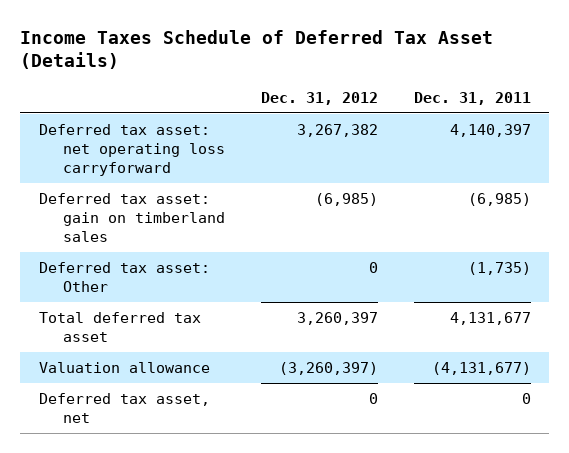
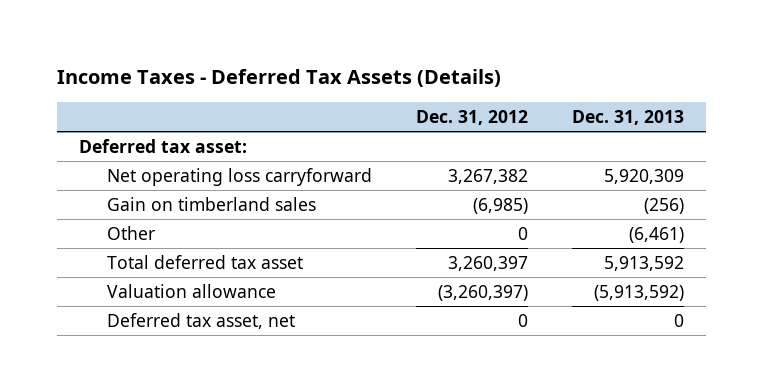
[20,29,494,70] Income Taxes Schedule of Deferred Tax Asset (Details) -> [56,69,501,88] Income Taxes - Deferred Tax Assets (Details)
[413,92,531,106] Dec. 31, 2011 -> none
none -> [571,109,684,125] Dec. 31, 2013
none -> [78,138,247,153] Deferred tax asset:
[38,123,225,177] Deferred tax asset: net operating loss carryforward -> [106,167,372,186] Net operating loss carryforward
[38,192,225,243] Deferred tax asset: gain on timberland sales -> [106,196,316,211] Gain on timberland sales
[38,261,210,293] Deferred tax asset: Other -> [106,225,155,240] Other

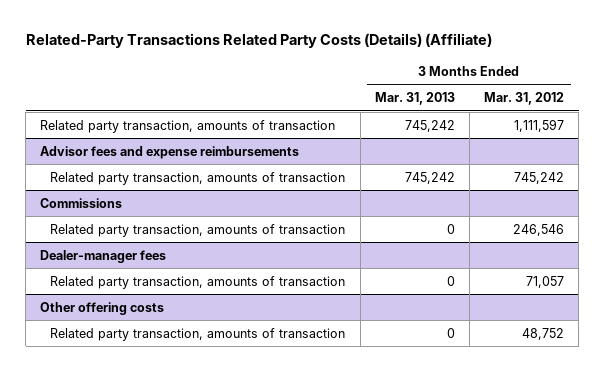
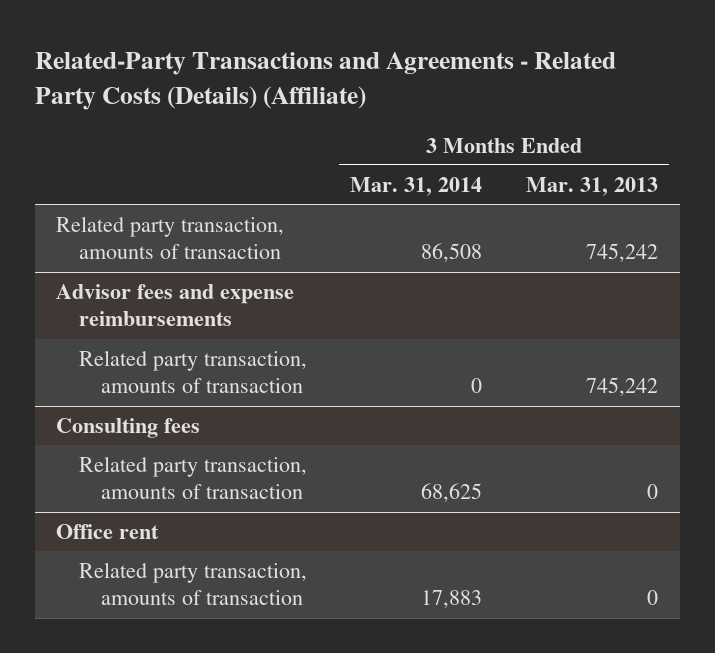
[25,33,492,49] Related-Party Transactions Related Party Costs (Details) (Affiliate) -> [34,52,616,110] Related-Party Transactions and Agreements - Related Party Costs (Details) (Affiliate)
[483,92,564,106] Mar. 31, 2012 -> none
none -> [350,176,483,196] Mar. 31, 2014
[40,197,123,208] Commissions -> none
[50,223,346,237] Related party transaction, amounts of transaction -> none
[40,249,167,263] Dealer-manager fees -> none
none -> [56,417,201,438] Consulting fees
[40,301,165,315] Other offering costs -> none
none -> [56,523,160,539] Office rent

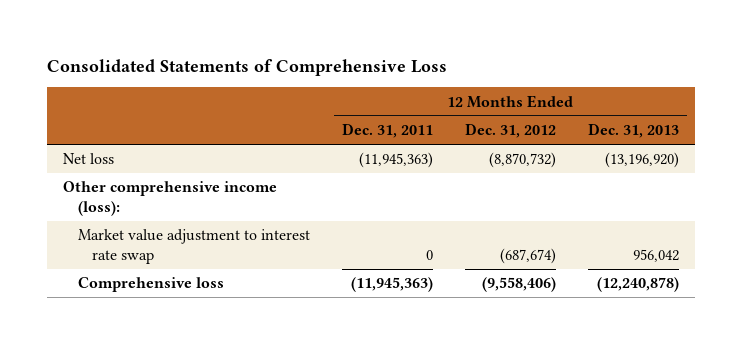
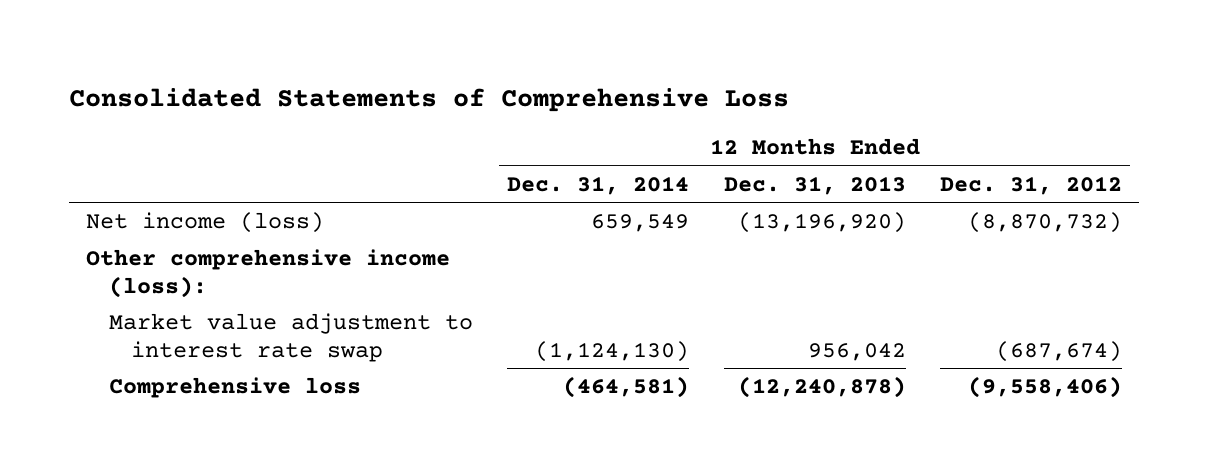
[341,123,433,139] Dec. 31, 2011 -> none
none -> [507,175,690,195] Dec. 31, 2014
[63,153,115,165] Net loss -> [86,212,325,234] Net income (loss)

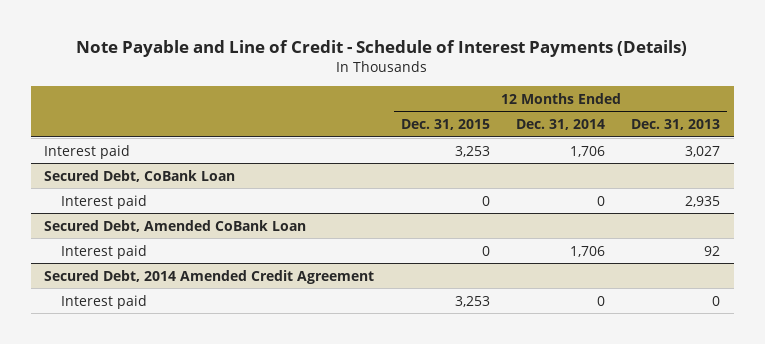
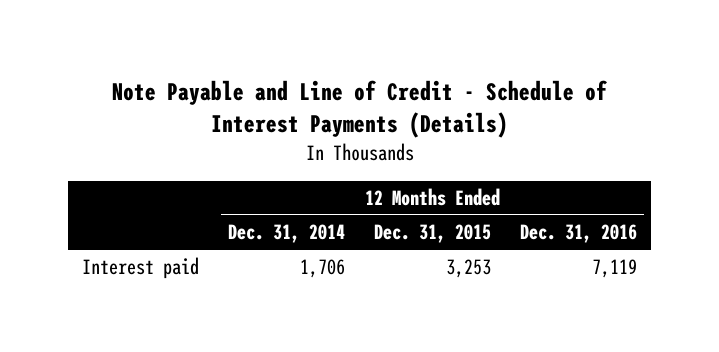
[631,119,721,131] Dec. 31, 2013 -> none
none -> [519,224,637,244] Dec. 31, 2016
[44,169,236,182] Secured Debt, CoBank Loan -> none
[60,194,147,209] Interest paid -> none
[44,219,307,232] Secured Debt, Amended CoBank Loan -> none
[60,244,147,259] Interest paid -> none
[44,269,375,284] Secured Debt, 2014 Amended Credit Agreement -> none
[60,294,147,309] Interest paid -> none

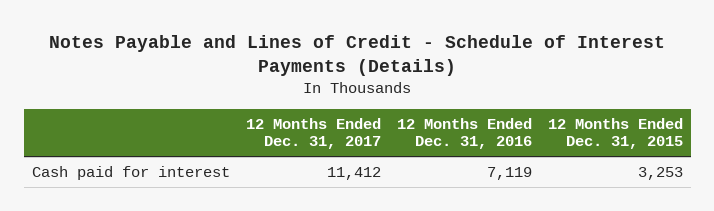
[111,80,607,139] Note Payable and Line of Credit - Schedule of Interest Payments (Details) -> [49,34,666,76] Notes Payable and Lines of Credit - Schedule of Interest Payments (Details)
[228,224,346,244] Dec. 31, 2014 -> none
none -> [245,117,381,150] 12 Months Ended Dec. 31, 2017
[82,257,200,280] Interest paid -> [31,165,230,180] Cash paid for interest

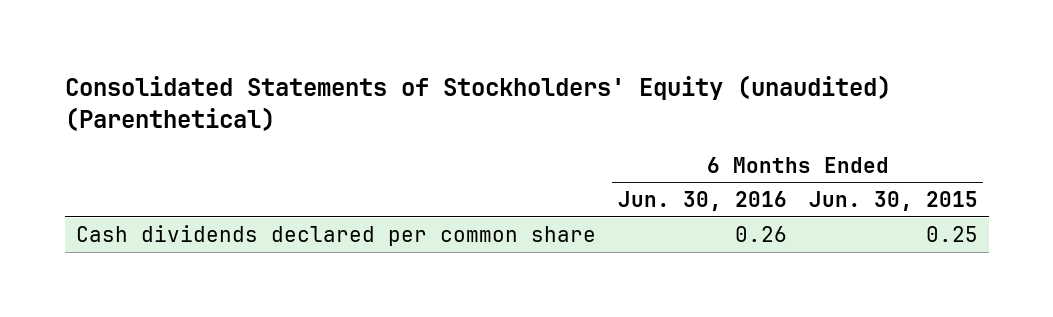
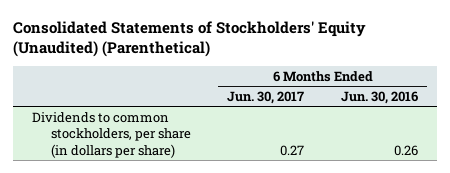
[64,75,891,132] Consolidated Statements of Stockholders' Equity (unaudited) (Parenthetical) -> [13,21,367,58] Consolidated Statements of Stockholders' Equity (Unaudited) (Parenthetical)
[808,191,978,212] Jun. 30, 2015 -> none
none -> [227,90,305,104] Jun. 30, 2017
[75,225,596,247] Cash dividends declared per common share -> [31,111,191,158] Dividends to common stockholders, per share (in dollars per share)

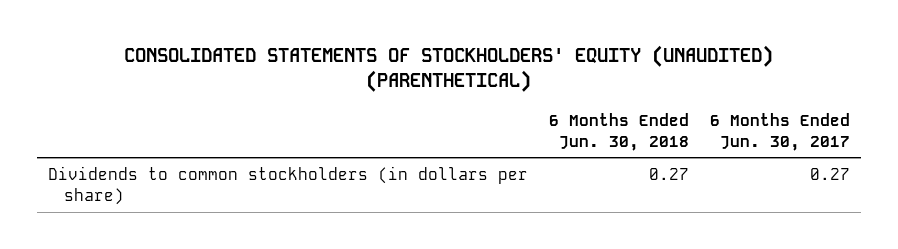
[13,21,367,58] Consolidated Statements of Stockholders' Equity (Unaudited) (Parenthetical) -> [124,45,774,93] CONSOLIDATED STATEMENTS OF STOCKHOLDERS' EQUITY (UNAUDITED) (PARENTHETICAL)
[341,90,419,104] Jun. 30, 2016 -> none
none -> [549,112,690,151] 6 Months Ended Jun. 30, 2018
[31,111,191,158] Dividends to common stockholders, per share (in dollars per share) -> [47,166,528,206] Dividends to common stockholders (in dollars per share)

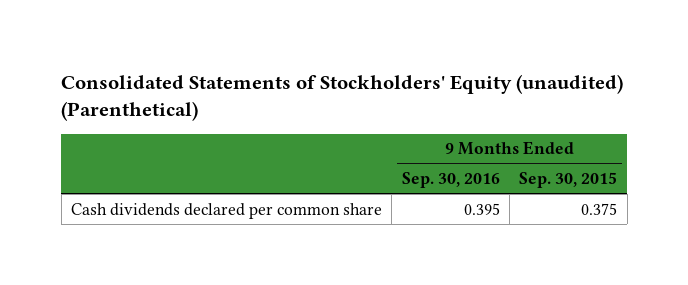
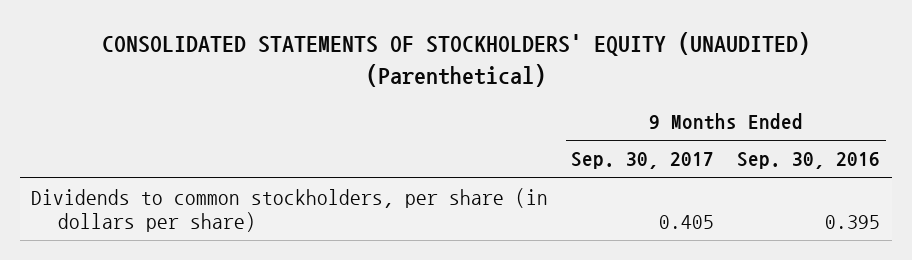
[61,73,624,122] Consolidated Statements of Stockholders' Equity (unaudited) (Parenthetical) -> [101,32,810,87] CONSOLIDATED STATEMENTS OF STOCKHOLDERS' EQUITY (UNAUDITED) (Parenthetical)
[519,172,618,189] Sep. 30, 2015 -> none
none -> [571,152,715,170] Sep. 30, 2017
[70,202,382,219] Cash dividends declared per common share -> [31,188,549,233] Dividends to common stockholders, per share (in dollars per share)

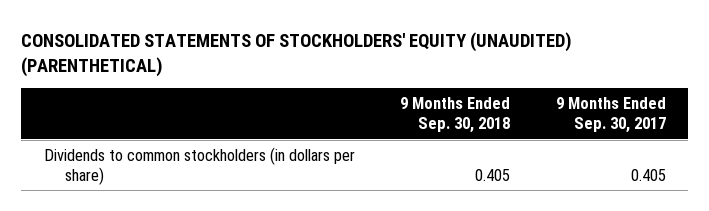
[101,32,810,87] CONSOLIDATED STATEMENTS OF STOCKHOLDERS' EQUITY (UNAUDITED) (Parenthetical) -> [21,31,573,77] CONSOLIDATED STATEMENTS OF STOCKHOLDERS' EQUITY (UNAUDITED) (PARENTHETICAL)
[737,152,881,170] Sep. 30, 2016 -> none
none -> [400,96,511,134] 9 Months Ended Sep. 30, 2018
[31,188,549,233] Dividends to common stockholders, per share (in dollars per share) -> [43,146,355,186] Dividends to common stockholders (in dollars per share)

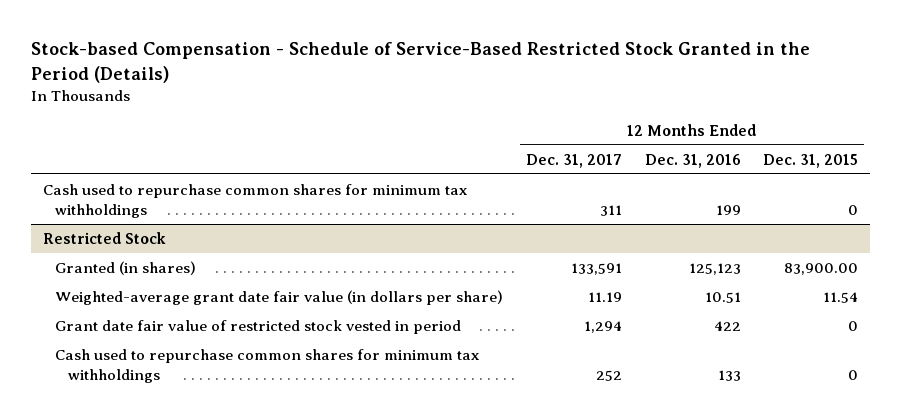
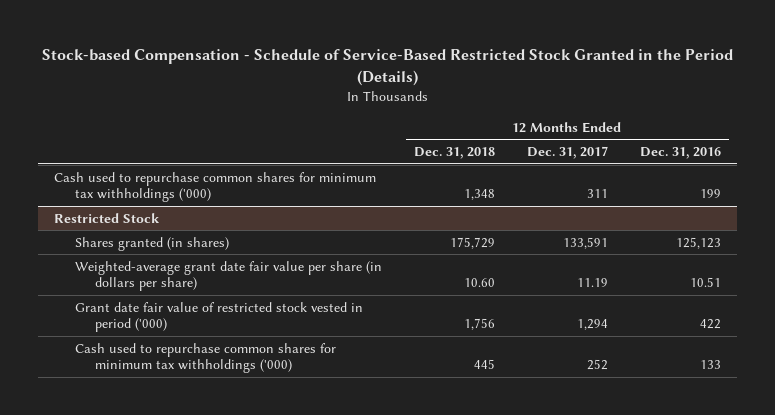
[763,153,859,168] Dec. 31, 2015 -> none
none -> [413,146,495,159] Dec. 31, 2018
[42,183,467,218] Cash used to repurchase common shares for minimum tax withholdings -> [54,171,377,203] Cash used to repurchase common shares for minimum tax withholdings ('000)
[55,260,197,275] Granted (in shares) -> [74,236,229,251] Shares granted (in shares)
[55,289,504,305] Weighted-average grant date fair value (in dollars per share) -> [74,260,382,292] Weighted-average grant date fair value per share (in dollars per share)
[55,319,462,334] Grant date fair value of restricted stock vested in period -> [74,301,363,333] Grant date fair value of restricted stock vested in period ('000)
[55,348,480,383] Cash used to repurchase common shares for minimum tax withholdings -> [74,342,336,374] Cash used to repurchase common shares for minimum tax withholdings ('000)

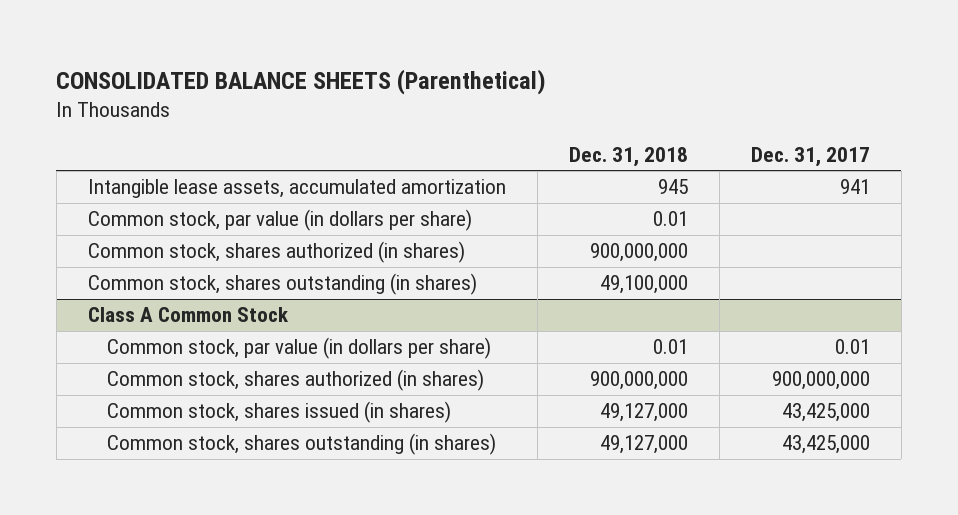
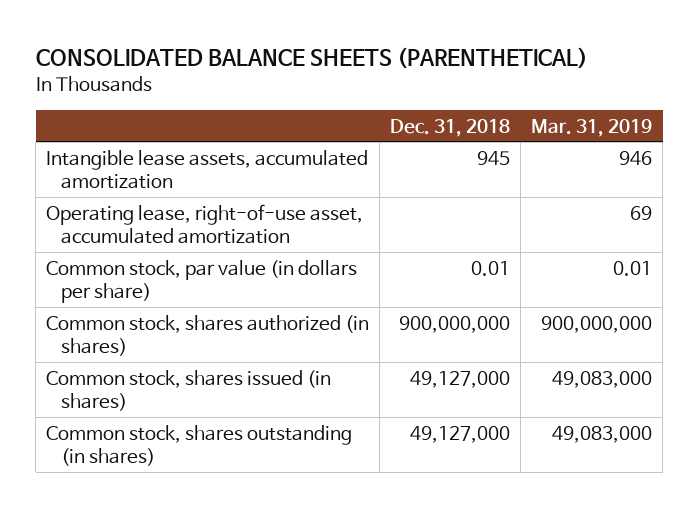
[56,69,547,96] CONSOLIDATED BALANCE SHEETS (Parenthetical) -> [35,47,588,69] CONSOLIDATED BALANCE SHEETS (PARENTHETICAL)
[750,146,870,167] Dec. 31, 2017 -> none
none -> [531,118,653,137] Mar. 31, 2019
[87,209,472,232] Common stock, par value (in dollars per share) -> none
[87,241,465,264] Common stock, shares authorized (in shares) -> none
[87,273,477,296] Common stock, shares outstanding (in shares) -> none
[87,307,289,323] Class A Common Stock -> none
none -> [46,203,364,244] Operating lease, right-of-use asset, accumulated amortization

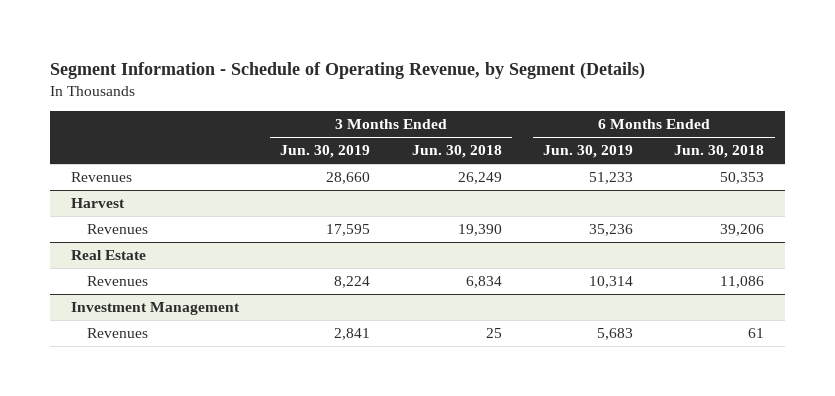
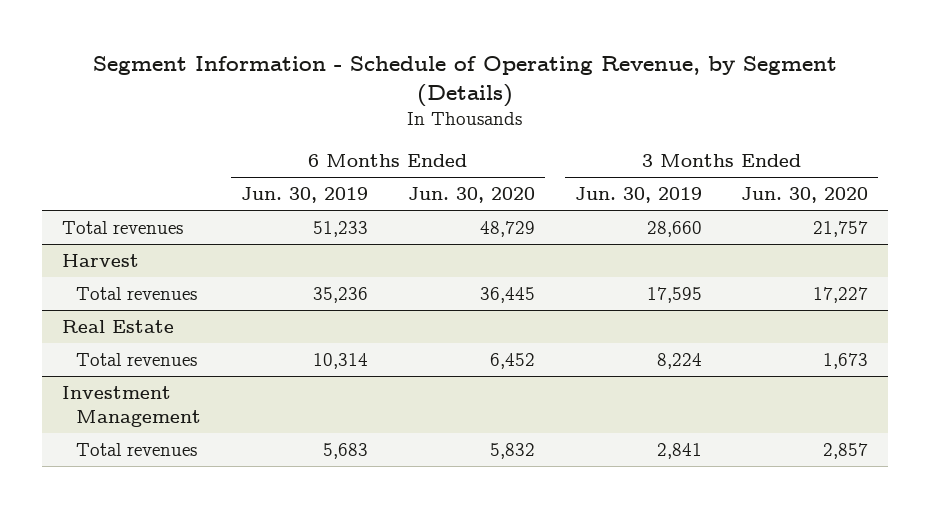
[411,145,502,159] Jun. 30, 2018 -> none
[674,145,765,159] Jun. 30, 2018 -> none
none -> [407,187,535,204] Jun. 30, 2020
none -> [741,187,869,204] Jun. 30, 2020
[71,172,133,183] Revenues -> [61,220,183,234] Total revenues
[87,224,149,235] Revenues -> [76,286,198,300] Total revenues
[87,276,149,287] Revenues -> [76,352,198,366] Total revenues
[87,328,149,339] Revenues -> [76,442,198,456] Total revenues

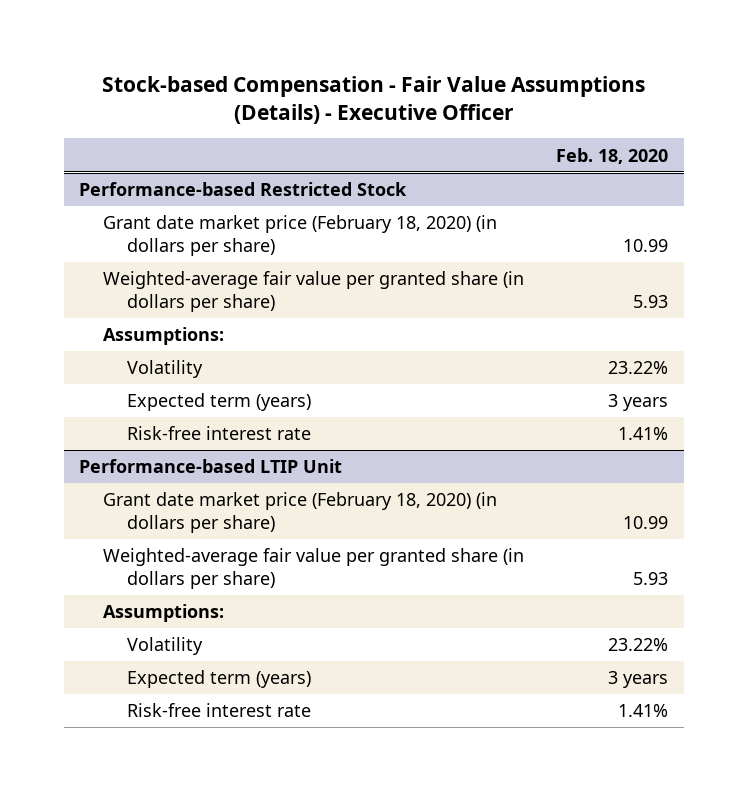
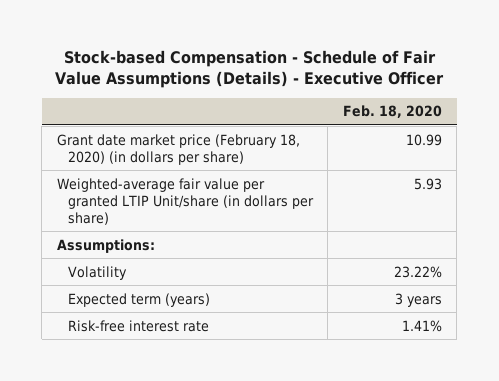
[101,75,645,125] Stock-based Compensation - Fair Value Assumptions (Details) - Executive Officer -> [55,50,445,89] Stock-based Compensation - Schedule of Fair Value Assumptions (Details) - Executive Officer
[79,182,408,197] Performance-based Restricted Stock -> none
[103,327,225,346] Assumptions: -> none
[127,360,204,379] Volatility -> none
[127,393,312,412] Expected term (years) -> none
[127,426,312,441] Risk-free interest rate -> none
[79,459,343,474] Performance-based LTIP Unit -> none
[103,492,498,533] Grant date market price (February 18, 2020) (in dollars per share) -> none
[103,548,525,589] Weighted-average fair value per granted share (in dollars per share) -> none
[103,271,525,312] Weighted-average fair value per granted share (in dollars per share) -> [57,177,314,225] Weighted-average fair value per granted LTIP Unit/share (in dollars per share)

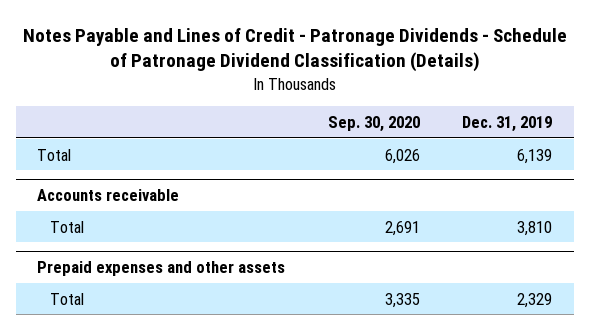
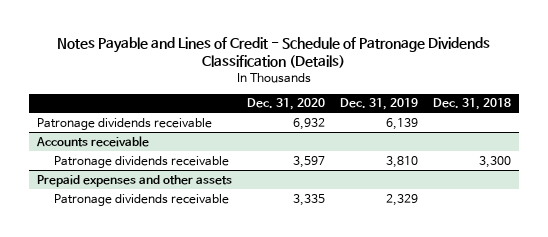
[22,27,567,73] Notes Payable and Lines of Credit - Patronage Dividends - Schedule of Patronage Dividend Classification (Details) -> [56,36,490,68] Notes Payable and Lines of Credit - Schedule of Patronage Dividends Classification (Details)
[327,115,420,132] Sep. 30, 2020 -> none
none -> [246,98,325,111] Dec. 31, 2020
none -> [433,98,512,111] Dec. 31, 2018
[37,148,72,161] Total -> [36,117,212,130] Patronage dividends receivable
[49,220,84,233] Total -> [54,155,230,168] Patronage dividends receivable
[49,292,84,305] Total -> [54,193,230,206] Patronage dividends receivable

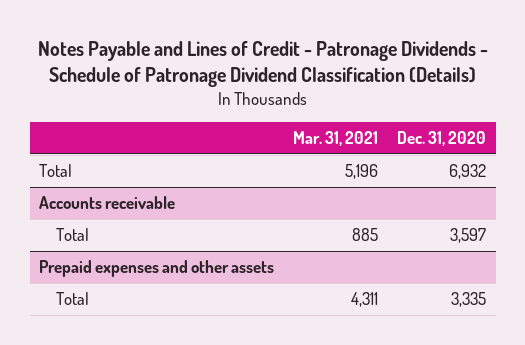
[56,36,490,68] Notes Payable and Lines of Credit - Schedule of Patronage Dividends Classification (Details) -> [37,40,488,87] Notes Payable and Lines of Credit - Patronage Dividends - Schedule of Patronage Dividend Classification (Details)
[339,98,418,111] Dec. 31, 2019 -> none
[433,98,512,111] Dec. 31, 2018 -> none
none -> [293,130,379,146] Mar. 31, 2021
[36,117,212,130] Patronage dividends receivable -> [39,164,73,178] Total
[54,155,230,168] Patronage dividends receivable -> [55,228,89,242] Total
[54,193,230,206] Patronage dividends receivable -> [55,292,89,306] Total

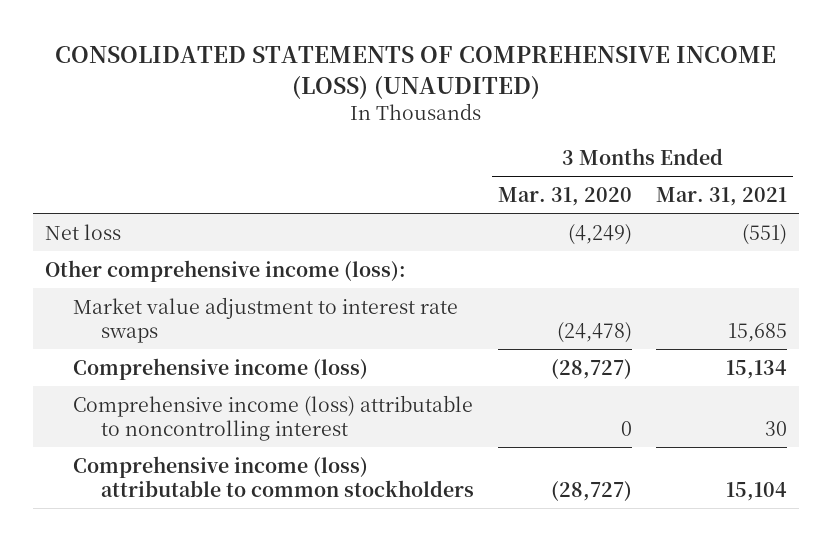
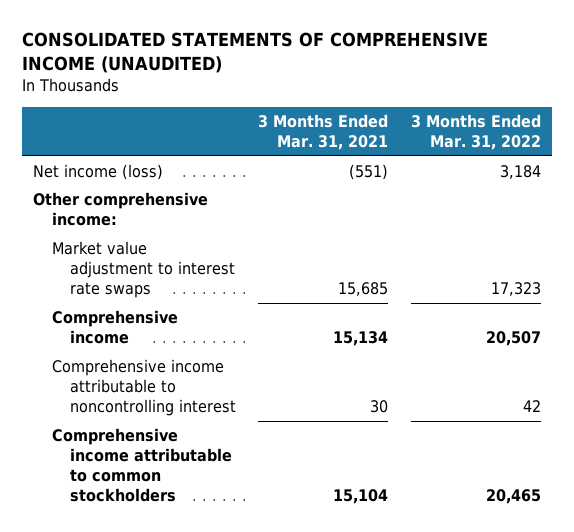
[54,46,776,99] CONSOLIDATED STATEMENTS OF COMPREHENSIVE INCOME (LOSS) (UNAUDITED) -> [22,32,489,74] CONSOLIDATED STATEMENTS OF COMPREHENSIVE INCOME (UNAUDITED)
[498,186,633,206] Mar. 31, 2020 -> none
none -> [410,113,541,150] 3 Months Ended Mar. 31, 2022
[44,223,121,240] Net loss -> [33,163,164,180] Net income (loss)
[44,259,406,282] Other comprehensive income (loss): -> [33,191,209,227] Other comprehensive income:
[73,357,369,380] Comprehensive income (loss) -> [51,309,178,345] Comprehensive income
[73,394,474,442] Comprehensive income (loss) attributable to noncontrolling interest -> [51,358,237,417] Comprehensive income attributable to noncontrolling interest
[73,455,475,498] Comprehensive income (loss) attributable to common stockholders -> [51,427,233,503] Comprehensive income attributable to common stockholders

